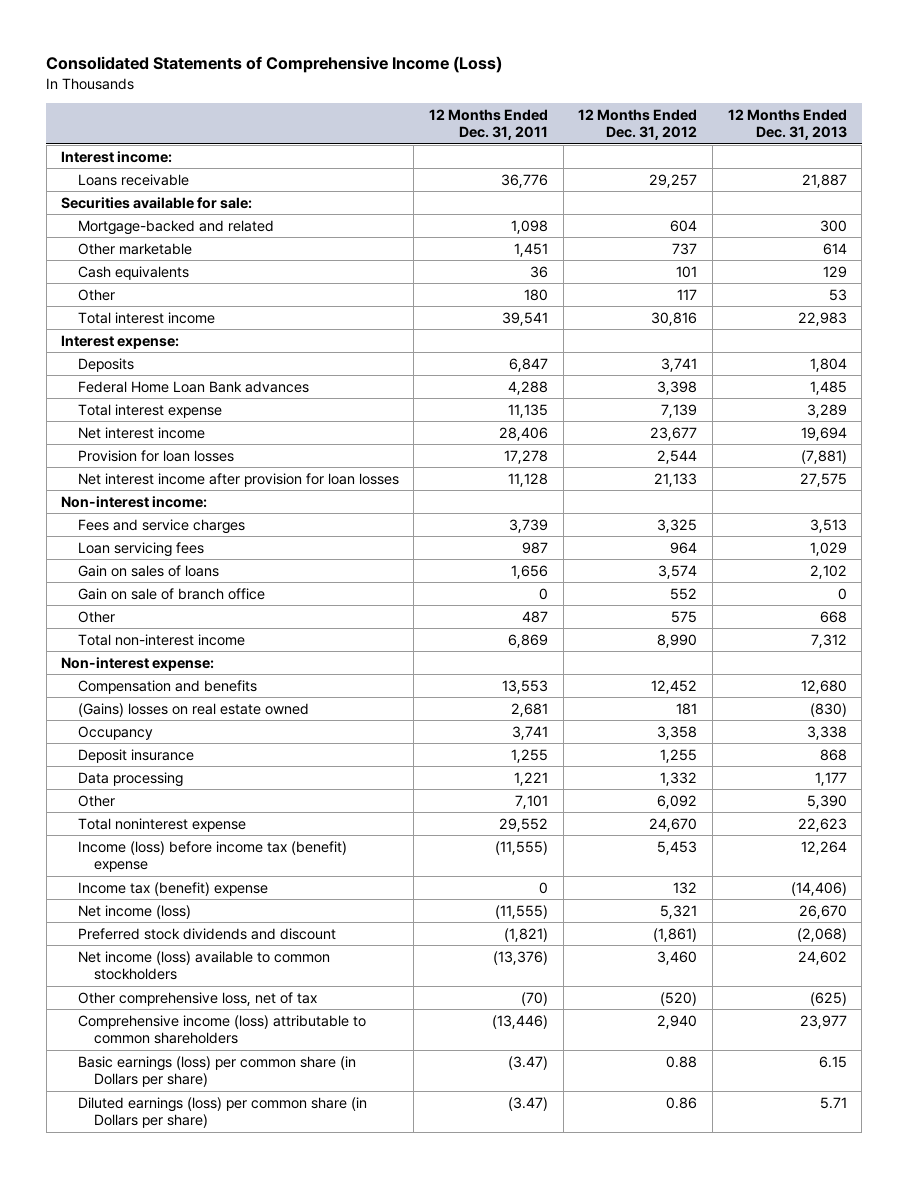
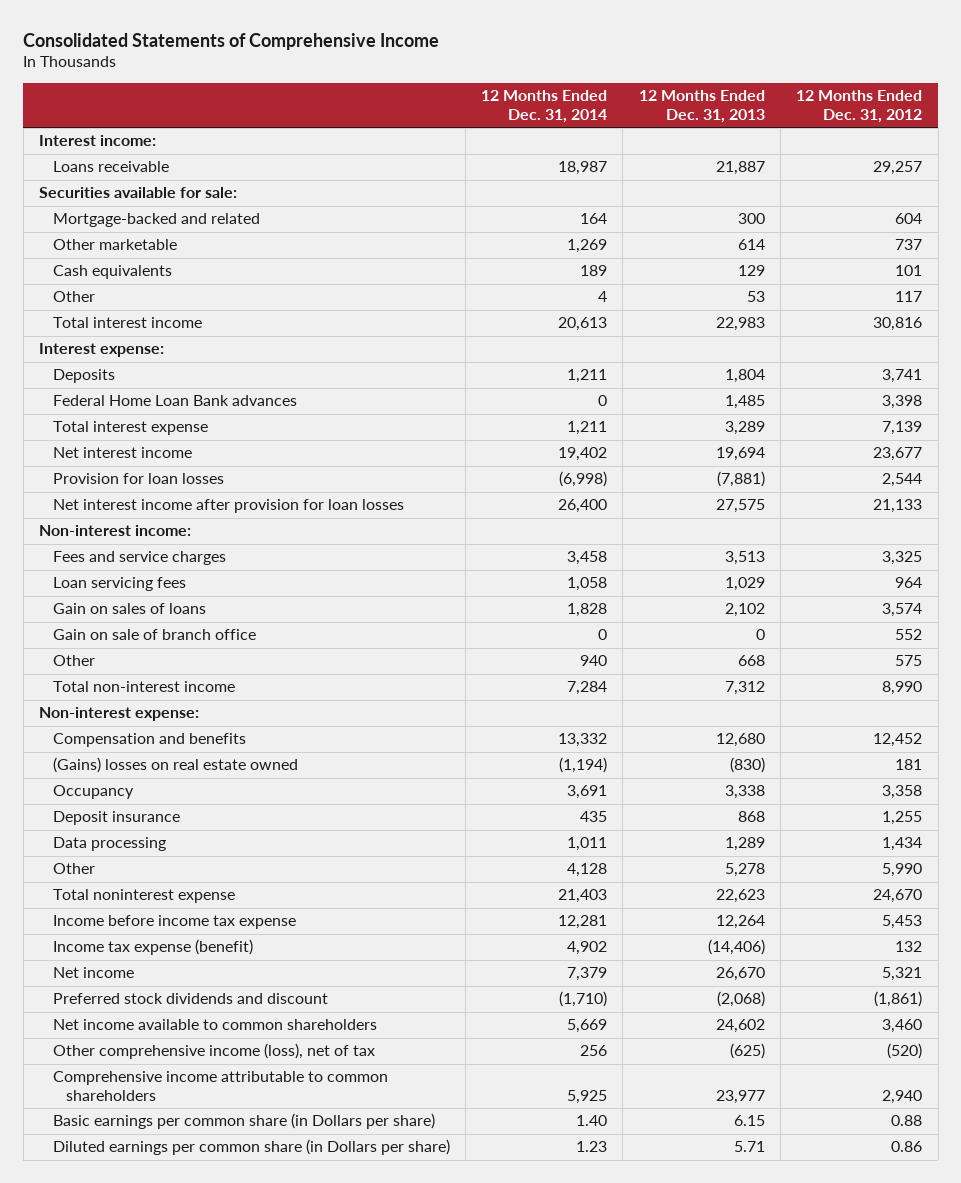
[46,55,503,73] Consolidated Statements of Comprehensive Income (Loss) -> [23,32,440,50] Consolidated Statements of Comprehensive Income
[429,108,549,141] 12 Months Ended Dec. 31, 2011 -> none
none -> [481,90,608,124] 12 Months Ended Dec. 31, 2014
[660,771,698,786] 1,332 -> [882,837,923,852] 1,434
[814,771,847,786] 1,177 -> [724,837,765,852] 1,289
[657,794,698,809] 6,092 -> [882,863,923,878] 5,990
[806,794,847,809] 5,390 -> [724,863,765,878] 5,278
[77,840,347,873] Income (loss) before income tax (benefit) expense -> [52,915,296,930] Income before income tax expense
[77,881,268,896] Income tax (benefit) expense -> [52,939,253,956] Income tax expense (benefit)
[77,904,191,919] Net income (loss) -> [52,967,134,979] Net income
[77,950,330,981] Net income (loss) available to common stockholders -> [52,1019,377,1031] Net income available to common shareholders
[77,991,317,1006] Other comprehensive loss, net of tax -> [52,1043,375,1060] Other comprehensive income (loss), net of tax
[77,1014,366,1045] Comprehensive income (loss) attributable to common shareholders -> [52,1071,388,1102] Comprehensive income attributable to common shareholders
[77,1055,356,1088] Basic earnings (loss) per common share (in Dollars per share) -> [52,1113,435,1130] Basic earnings per common share (in Dollars per share)
[77,1096,367,1129] Diluted earnings (loss) per common share (in Dollars per share) -> [52,1139,450,1156] Diluted earnings per common share (in Dollars per share)

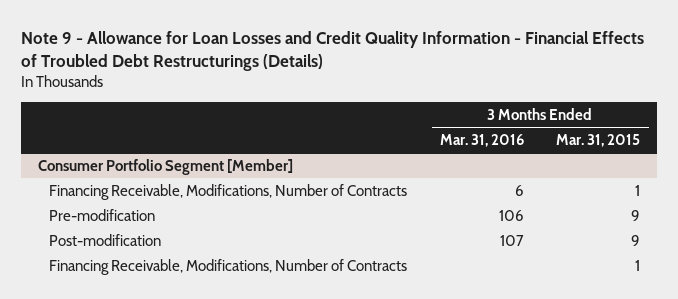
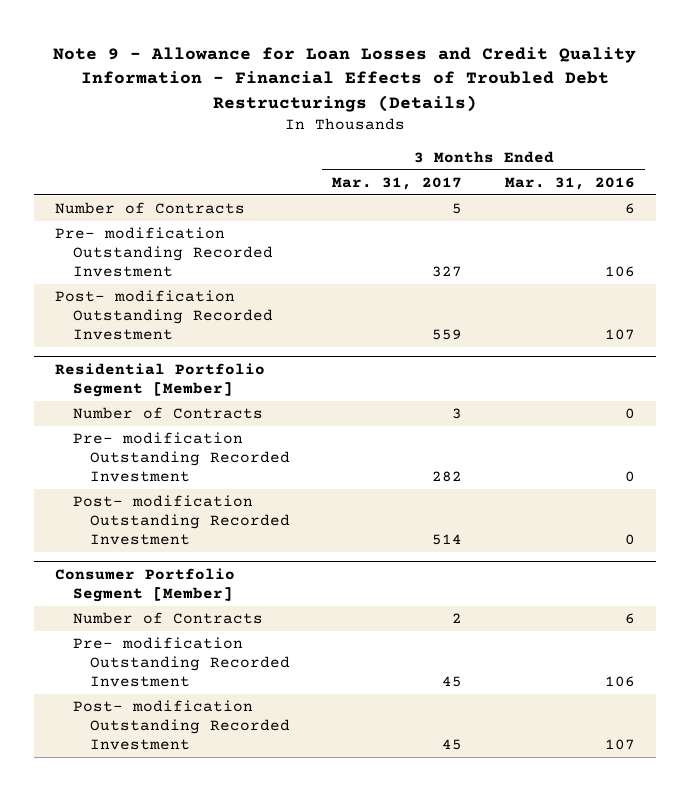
[556,133,641,147] Mar. 31, 2015 -> none
none -> [332,177,463,191] Mar. 31, 2017
none -> [55,202,246,215] Number of Contracts
none -> [55,227,273,278] Pre- modification Outstanding Recorded Investment
none -> [55,290,273,341] Post- modification Outstanding Recorded Investment
none -> [55,362,266,397] Residential Portfolio Segment [Member]
none -> [72,407,263,420] Number of Contracts
none -> [72,432,291,483] Pre- modification Outstanding Recorded Investment
none -> [72,495,291,546] Post- modification Outstanding Recorded Investment
[49,258,408,275] Financing Receivable, Modifications, Number of Contracts -> none
[49,183,408,200] Financing Receivable, Modifications, Number of Contracts -> [72,612,263,625] Number of Contracts
[49,208,156,221] Pre-modification -> [72,637,291,688] Pre- modification Outstanding Recorded Investment
[49,233,162,246] Post-modification -> [72,700,291,751] Post- modification Outstanding Recorded Investment

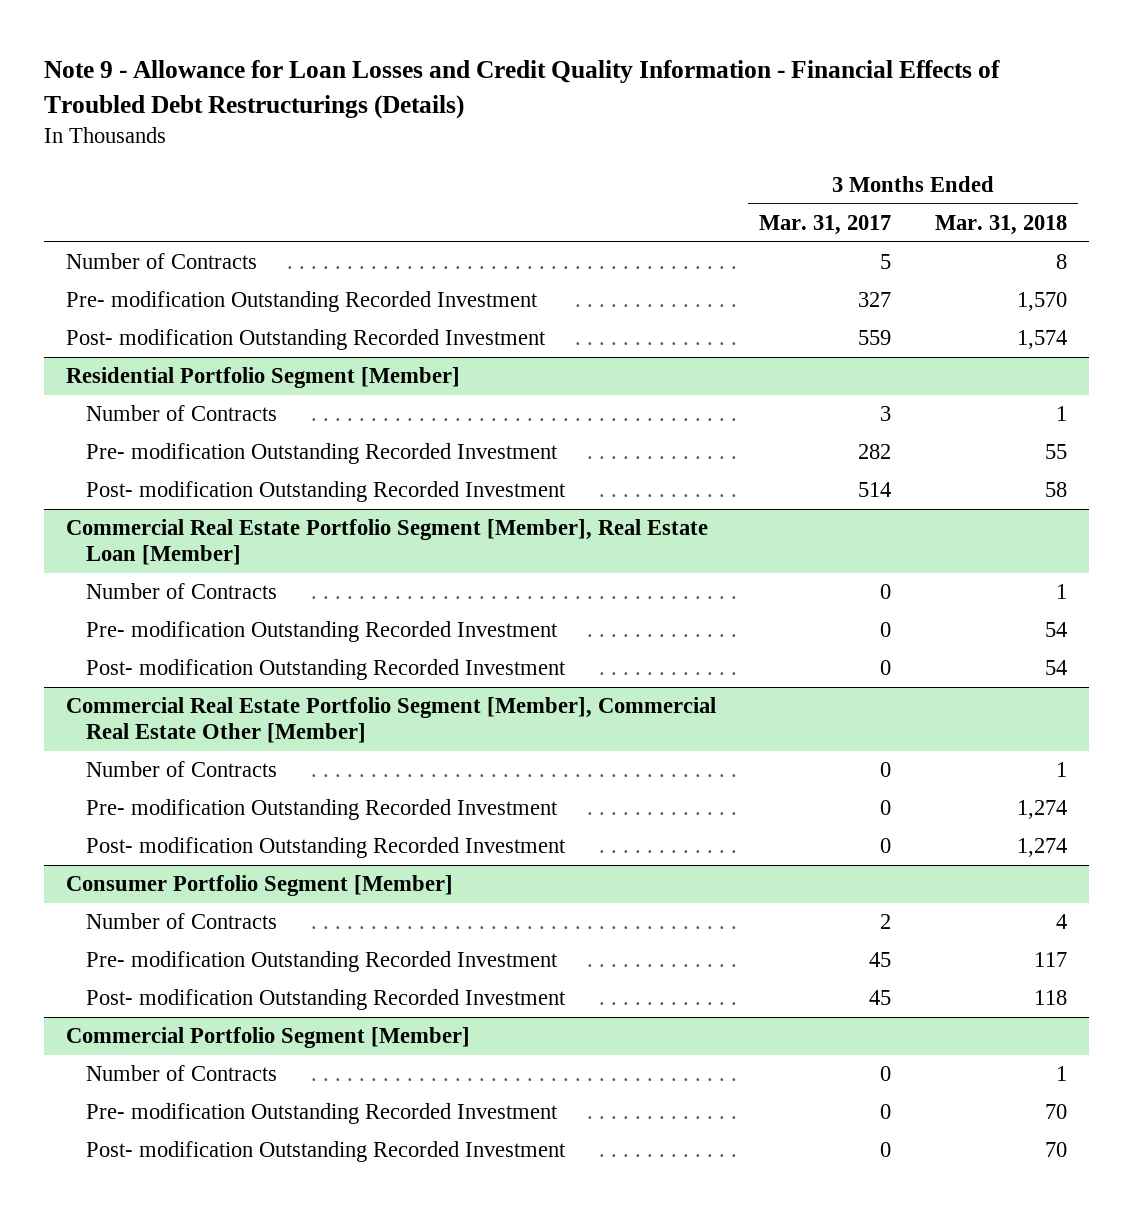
[504,177,635,191] Mar. 31, 2016 -> none
none -> [935,214,1068,235] Mar. 31, 2018
none -> [65,519,708,566] Commercial Real Estate Portfolio Segment [Member], Real Estate Loan [Member]
none -> [86,583,278,600] Number of Contracts
none -> [86,621,559,643] Pre- modification Outstanding Recorded Investment
none -> [86,659,567,681] Post- modification Outstanding Recorded Investment
none -> [65,697,716,744] Commercial Real Estate Portfolio Segment [Member], Commercial Real Estate Other [Member]
none -> [86,761,278,778] Number of Contracts
none -> [86,799,559,821] Pre- modification Outstanding Recorded Investment
none -> [86,837,567,859] Post- modification Outstanding Recorded Investment
none -> [65,1027,470,1049] Commercial Portfolio Segment [Member]
none -> [86,1065,278,1082] Number of Contracts
none -> [86,1103,559,1125] Pre- modification Outstanding Recorded Investment
none -> [86,1141,567,1163] Post- modification Outstanding Recorded Investment

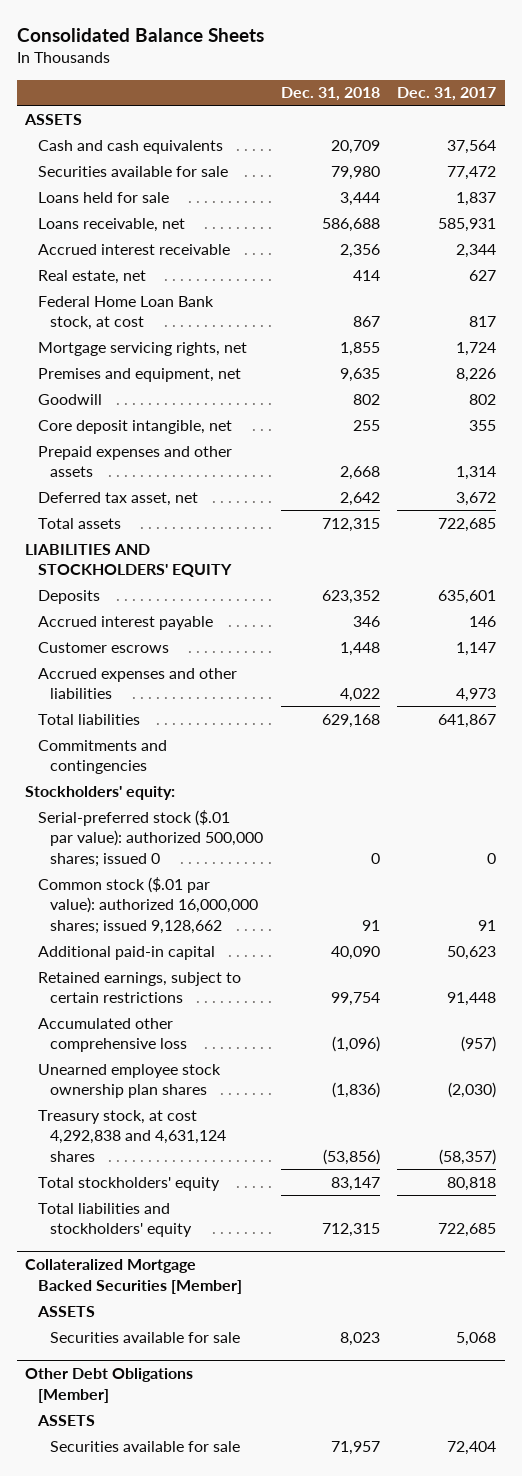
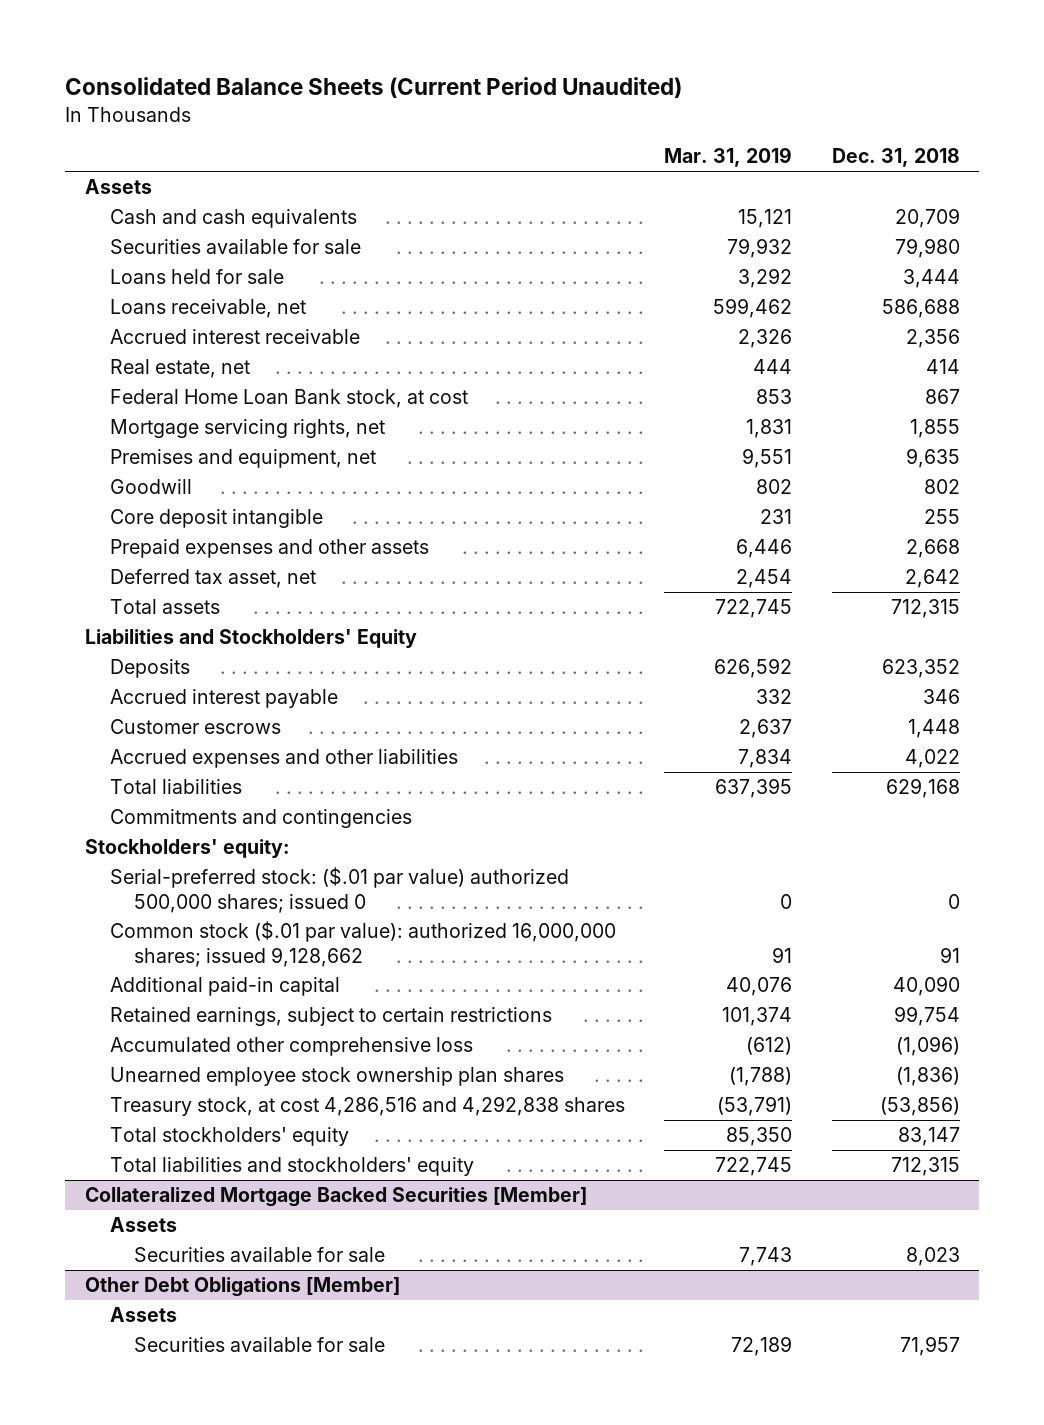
[16,27,264,42] Consolidated Balance Sheets -> [65,77,683,99] Consolidated Balance Sheets (Current Period Unaudited)
[397,87,497,102] Dec. 31, 2017 -> none
none -> [664,147,793,168] Mar. 31, 2019
[24,113,83,125] ASSETS -> [84,179,152,195] Assets
[37,419,232,434] Core deposit intangible, net -> [109,509,323,529] Core deposit intangible
[25,543,232,578] LIABILITIES AND STOCKHOLDERS' EQUITY -> [84,629,417,649] Liabilities and Stockholders' Equity
[37,809,264,868] Serial-preferred stock ($.01 par value): authorized 500,000 shares; issued 0 -> [109,867,569,913] Serial-preferred stock: ($.01 par value) authorized 500,000 shares; issued 0
[37,1109,227,1163] Treasury stock, at cost 4,292,838 and 4,631,124 shares -> [109,1096,625,1117] Treasury stock, at cost 4,286,516 and 4,292,838 shares
[36,1305,95,1317] ASSETS -> [109,1217,177,1233] Assets
[36,1414,95,1426] ASSETS -> [109,1307,177,1323] Assets

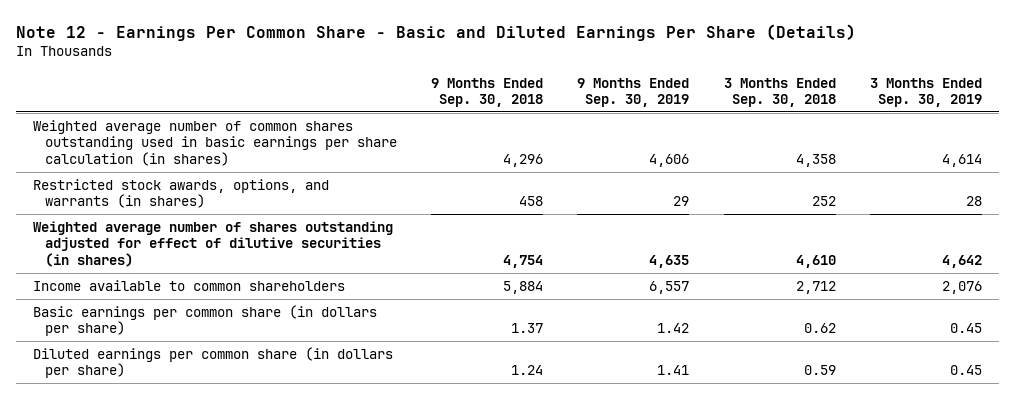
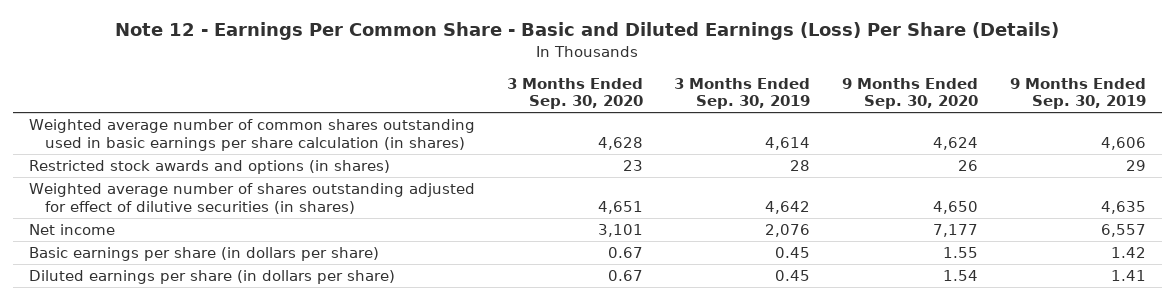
[16,23,857,41] Note 12 - Earnings Per Common Share - Basic and Diluted Earnings Per Share (Details) -> [115,22,1060,41] Note 12 - Earnings Per Common Share - Basic and Diluted Earnings (Loss) Per Share (Details)
[431,77,544,108] 9 Months Ended Sep. 30, 2018 -> none
[723,77,836,108] 3 Months Ended Sep. 30, 2018 -> none
none -> [506,77,643,110] 3 Months Ended Sep. 30, 2020
none -> [842,77,979,110] 9 Months Ended Sep. 30, 2020
[33,178,330,209] Restricted stock awards, options, and warrants (in shares) -> [28,160,390,175] Restricted stock awards and options (in shares)
[33,279,346,291] Income available to common shareholders -> [28,224,115,236] Net income
[33,304,378,337] Basic earnings per common share (in dollars per share) -> [28,247,379,262] Basic earnings per share (in dollars per share)
[33,346,394,379] Diluted earnings per common share (in dollars per share) -> [28,270,395,285] Diluted earnings per share (in dollars per share)

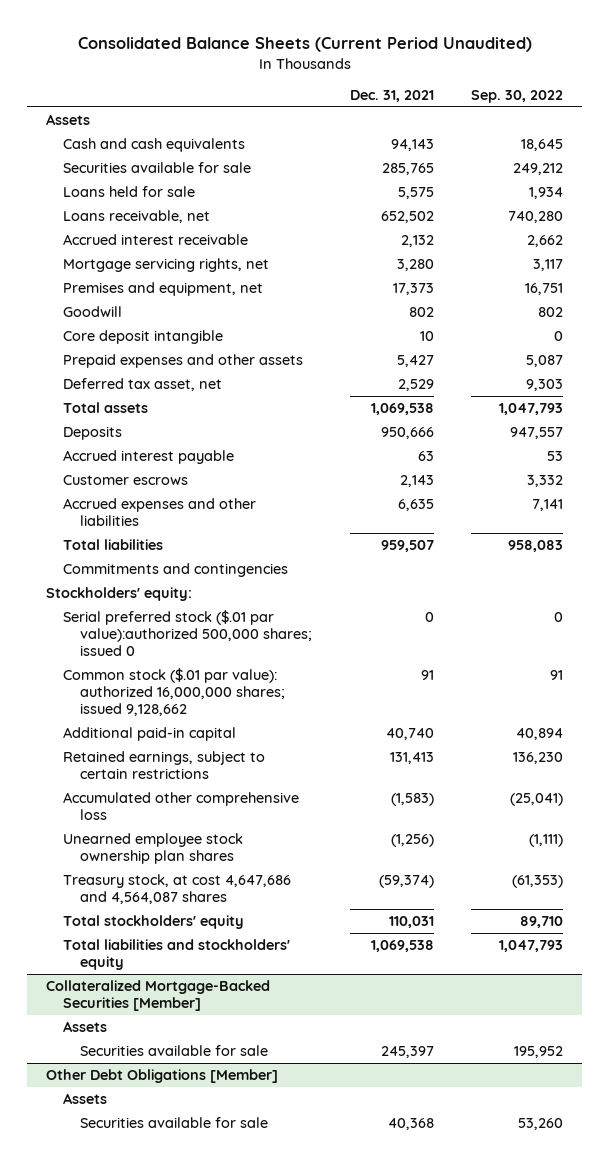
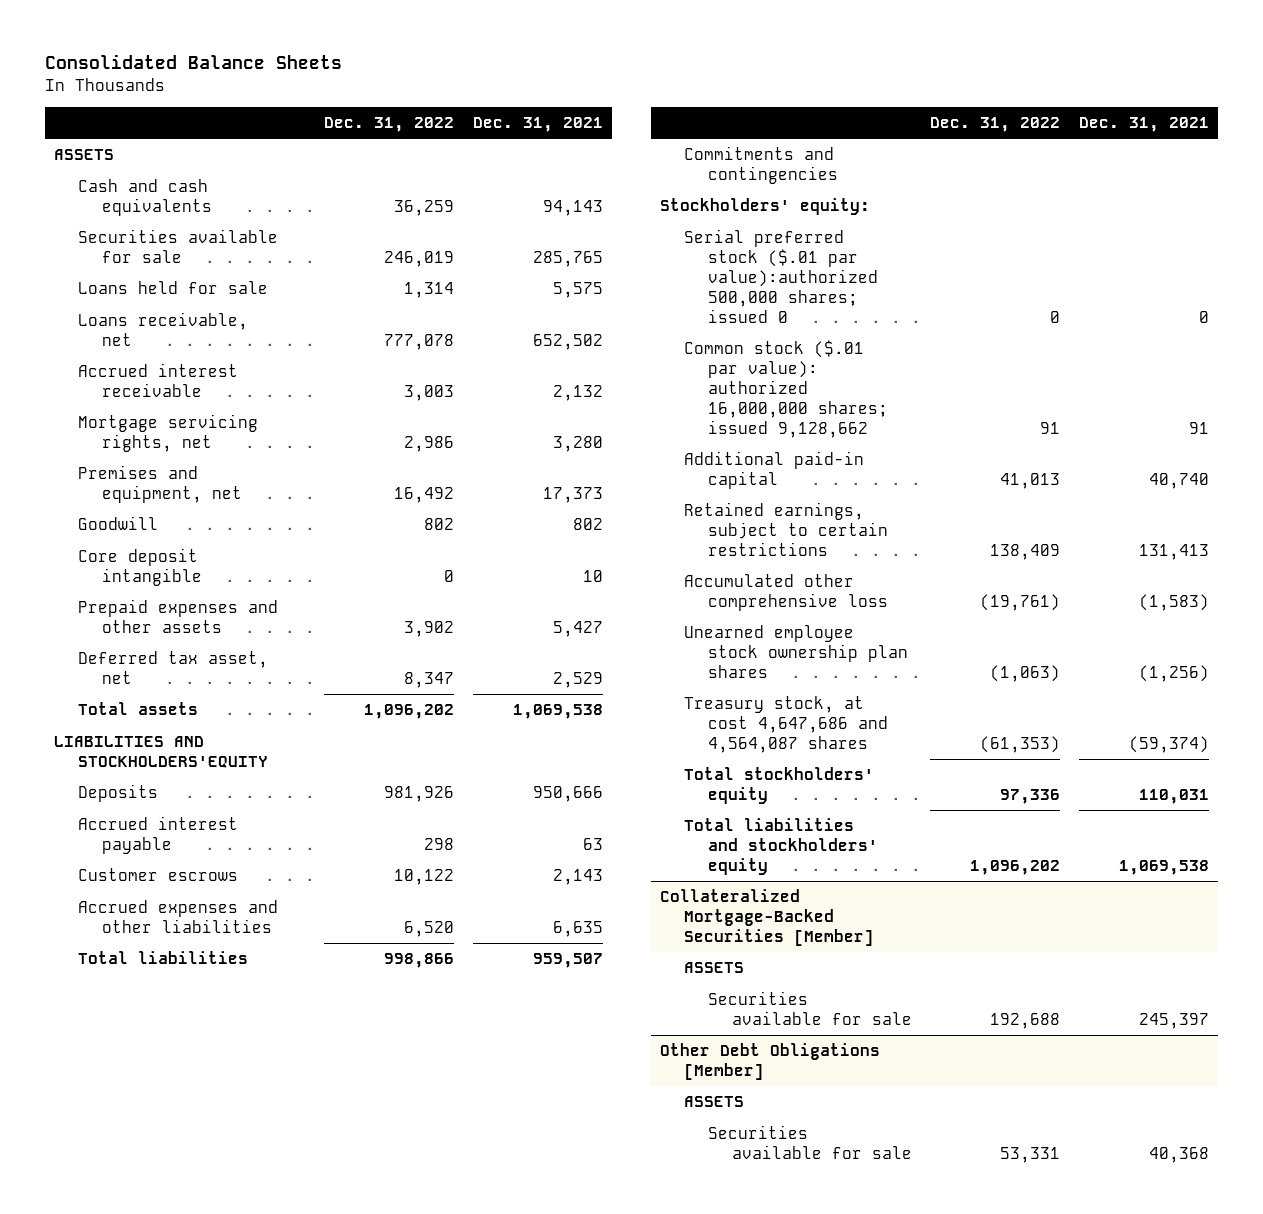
[77,37,532,53] Consolidated Balance Sheets (Current Period Unaudited) -> [44,54,342,70] Consolidated Balance Sheets
[471,89,564,103] Sep. 30, 2022 -> none
none -> [324,116,455,132] Dec. 31, 2022
[46,113,91,125] Assets -> [54,149,115,161] ASSETS
none -> [54,736,269,769] LIABILITIES AND STOCKHOLDERS'EQUITY
[62,1020,107,1032] Assets -> [684,962,745,974] ASSETS
[62,1092,107,1104] Assets -> [684,1096,745,1108] ASSETS

